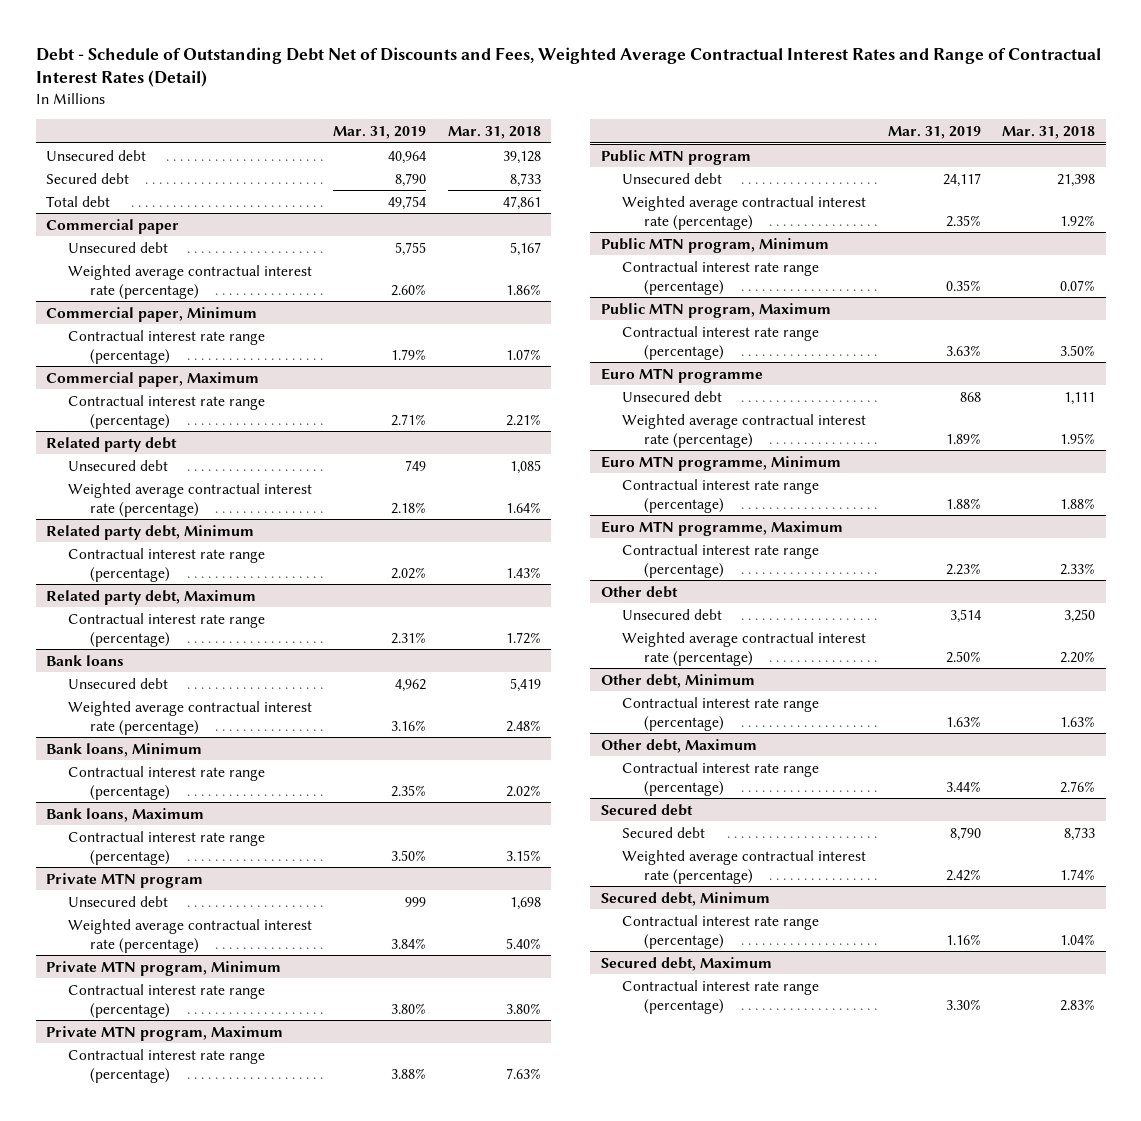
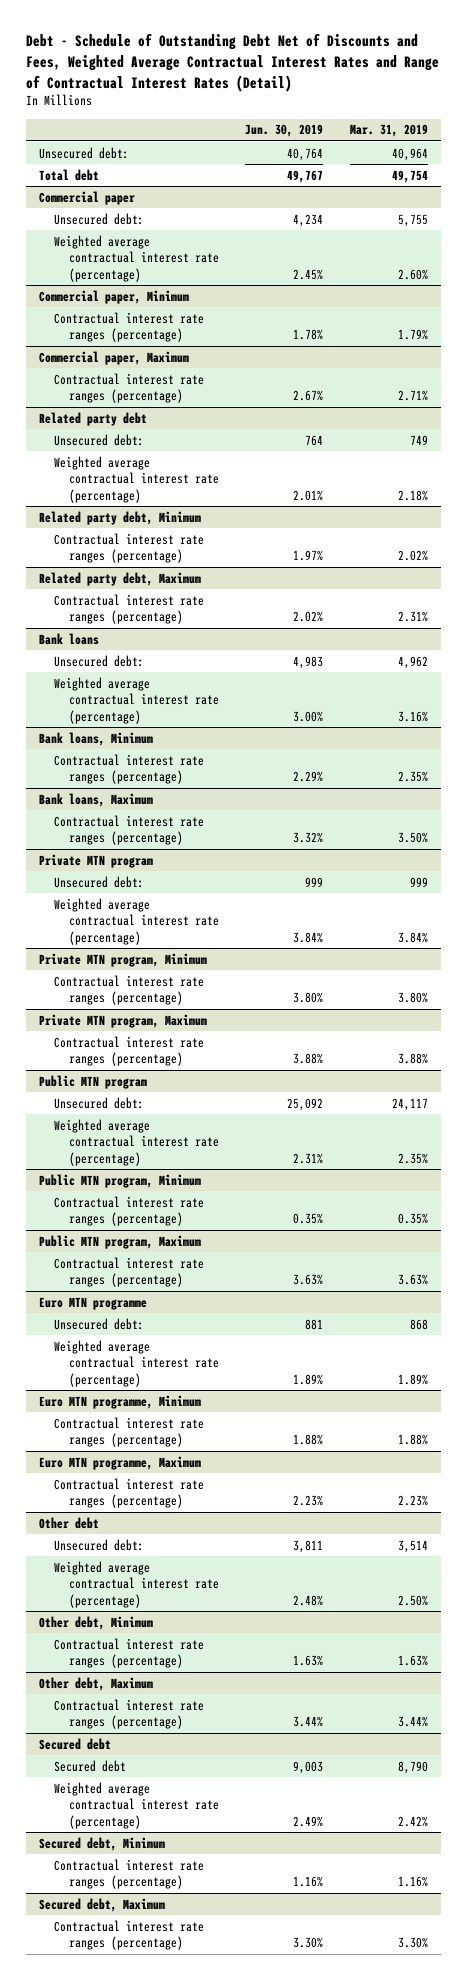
[447,126,541,140] Mar. 31, 2018 -> none
none -> [245,124,324,138] Jun. 30, 2019
[46,172,130,184] Secured debt -> none
[46,149,147,161] Unsecured debt -> [39,146,130,159] Unsecured debt:
[68,241,169,253] Unsecured debt -> [53,212,144,225] Unsecured debt:
[68,329,266,364] Contractual interest rate range (percentage) -> [53,311,204,343] Contractual interest rate ranges (percentage)
[68,394,266,429] Contractual interest rate range (percentage) -> [53,372,204,404] Contractual interest rate ranges (percentage)
[68,459,169,471] Unsecured debt -> [53,433,144,446] Unsecured debt:
[68,547,266,582] Contractual interest rate range (percentage) -> [53,532,204,564] Contractual interest rate ranges (percentage)
[68,612,266,647] Contractual interest rate range (percentage) -> [53,593,204,625] Contractual interest rate ranges (percentage)
[68,677,169,689] Unsecured debt -> [53,654,144,667] Unsecured debt:
[68,765,266,800] Contractual interest rate range (percentage) -> [53,753,204,785] Contractual interest rate ranges (percentage)
[68,830,266,865] Contractual interest rate range (percentage) -> [53,814,204,846] Contractual interest rate ranges (percentage)
[68,895,169,907] Unsecured debt -> [53,875,144,888] Unsecured debt:
[68,983,266,1018] Contractual interest rate range (percentage) -> [53,974,204,1006] Contractual interest rate ranges (percentage)
[68,1048,266,1083] Contractual interest rate range (percentage) -> [53,1035,204,1067] Contractual interest rate ranges (percentage)
[622,172,723,184] Unsecured debt -> [53,1096,144,1109] Unsecured debt:
[622,260,820,295] Contractual interest rate range (percentage) -> [53,1195,204,1227] Contractual interest rate ranges (percentage)
[622,325,820,360] Contractual interest rate range (percentage) -> [53,1256,204,1288] Contractual interest rate ranges (percentage)
[622,390,723,402] Unsecured debt -> [53,1317,144,1330] Unsecured debt:
[622,478,820,513] Contractual interest rate range (percentage) -> [53,1416,204,1448] Contractual interest rate ranges (percentage)
[622,543,820,578] Contractual interest rate range (percentage) -> [53,1477,204,1509] Contractual interest rate ranges (percentage)
[622,608,723,620] Unsecured debt -> [53,1538,144,1551] Unsecured debt:
[622,696,820,731] Contractual interest rate range (percentage) -> [53,1637,204,1669] Contractual interest rate ranges (percentage)
[622,761,820,796] Contractual interest rate range (percentage) -> [53,1698,204,1730] Contractual interest rate ranges (percentage)
[622,914,820,949] Contractual interest rate range (percentage) -> [53,1858,204,1890] Contractual interest rate ranges (percentage)
[622,979,820,1014] Contractual interest rate range (percentage) -> [53,1919,204,1951] Contractual interest rate ranges (percentage)

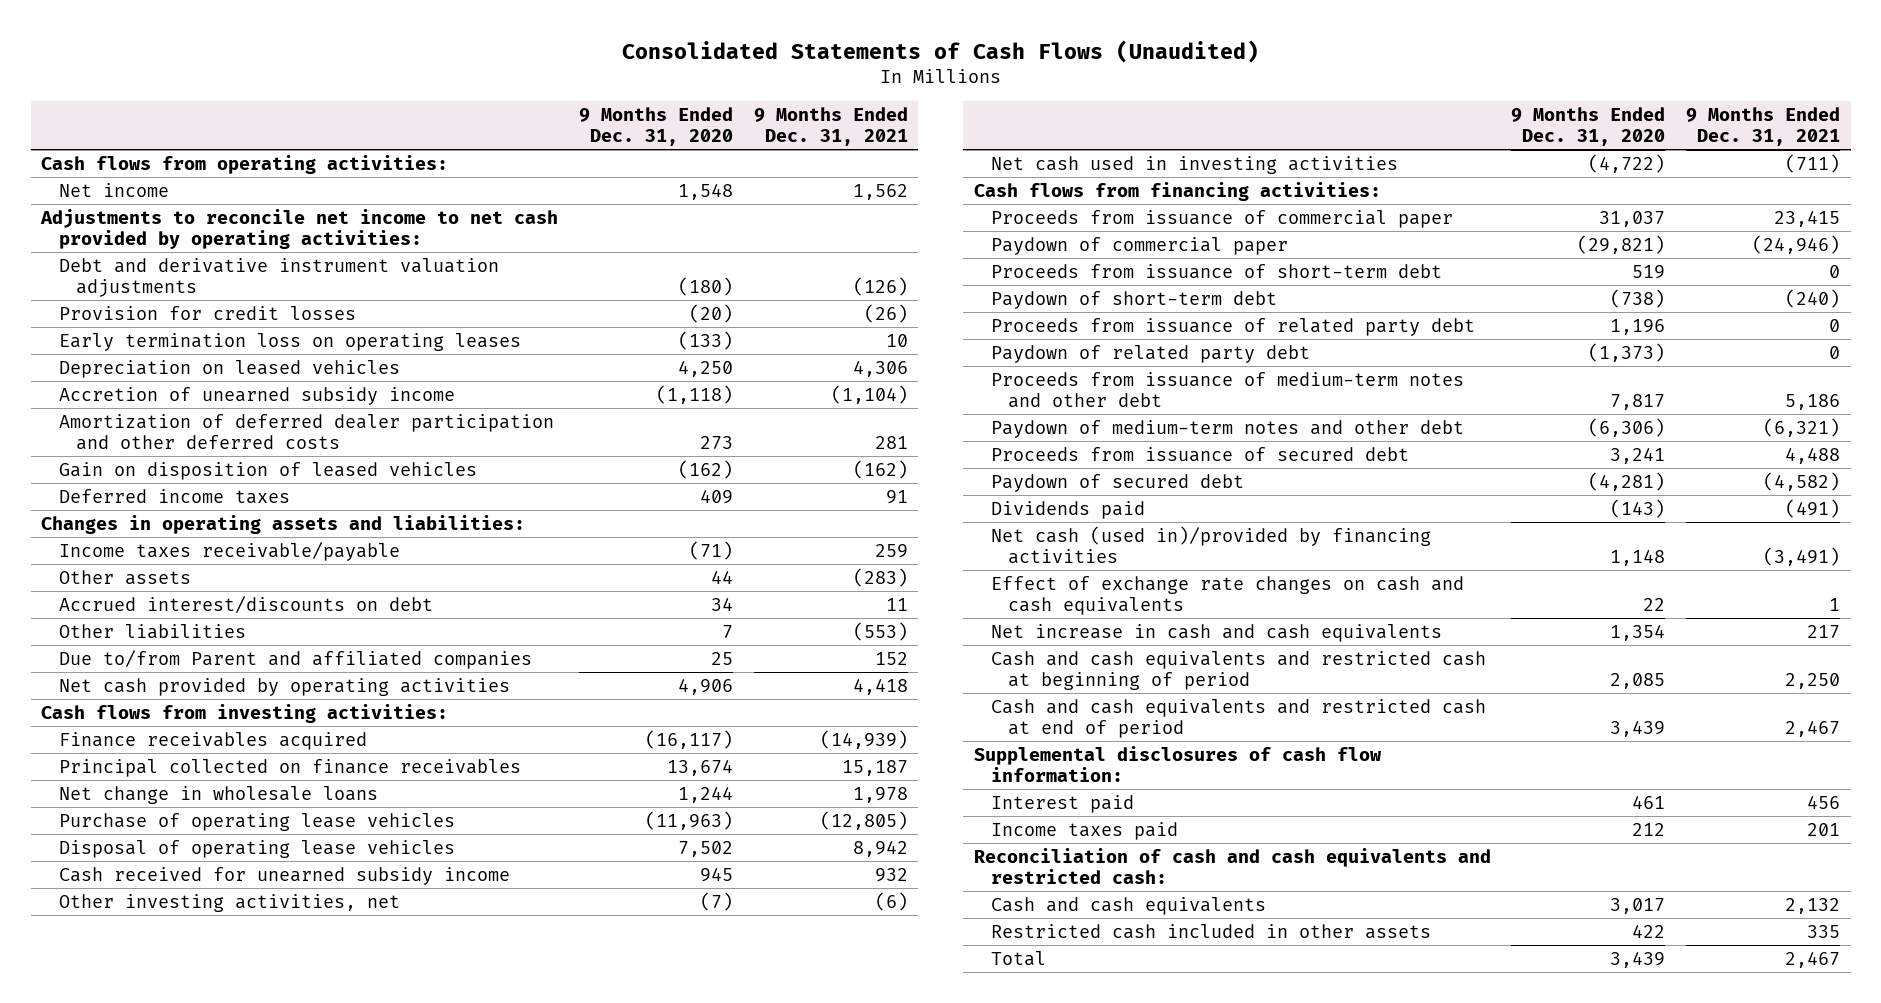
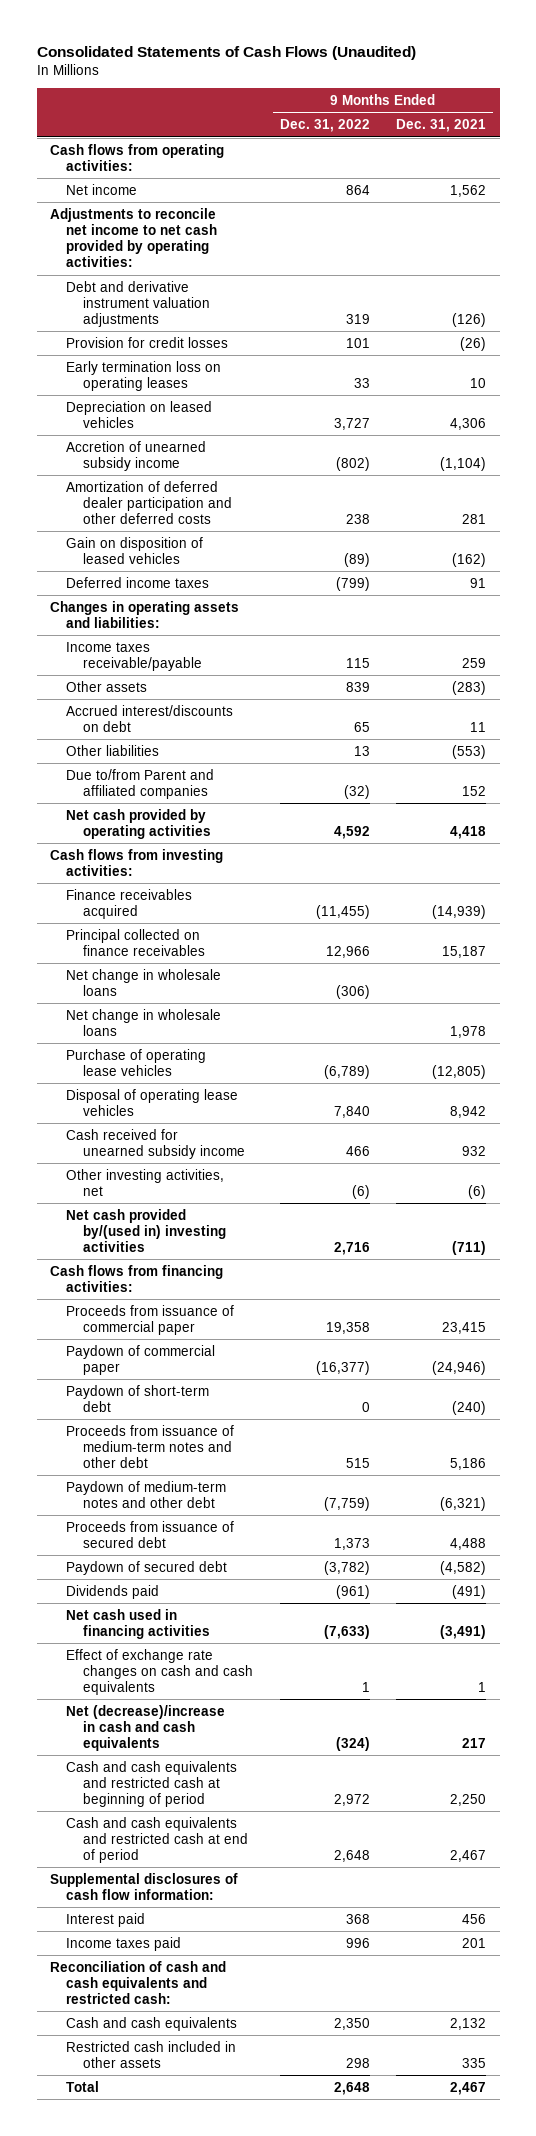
[578,106,733,147] 9 Months Ended Dec. 31, 2020 -> none
none -> [279,119,370,133] Dec. 31, 2022
none -> [66,968,222,996] Net change in wholesale loans
[990,155,1398,174] Net cash used in investing activities -> [66,1208,227,1252] Net cash provided by/(used in) investing activities
[990,263,1442,279] Proceeds from issuance of short-term debt -> none
[990,317,1475,336] Proceeds from issuance of related party debt -> none
[990,344,1310,363] Paydown of related party debt -> none
[990,525,1431,565] Net cash (used in)/provided by financing activities -> [66,1608,211,1639] Net cash used in financing activities
[990,623,1442,642] Net increase in cash and cash equivalents -> [66,1704,226,1751] Net (decrease)/increase in cash and cash equivalents

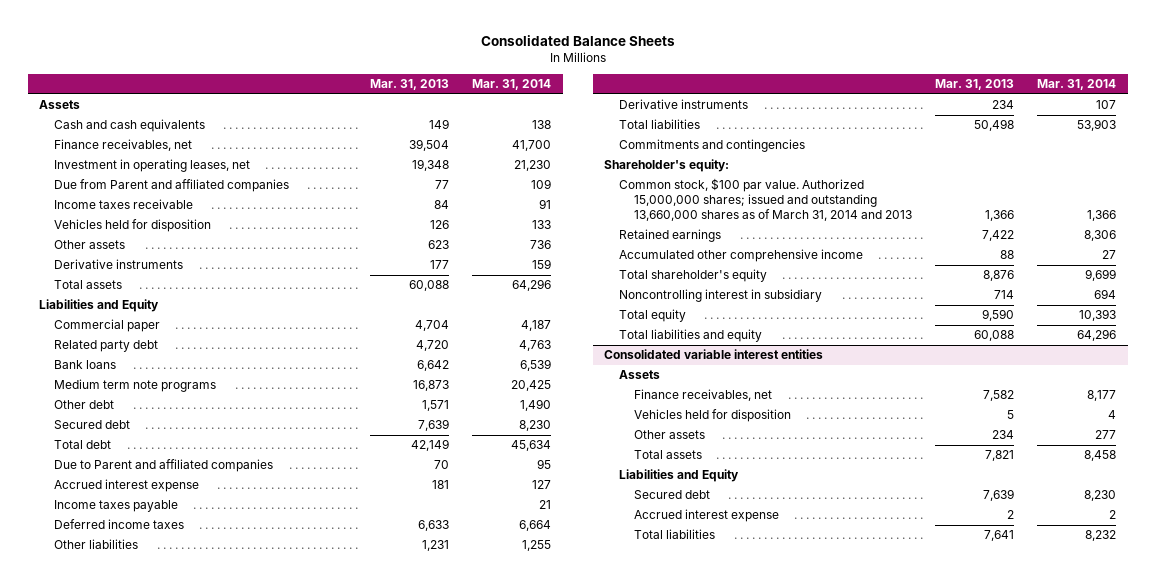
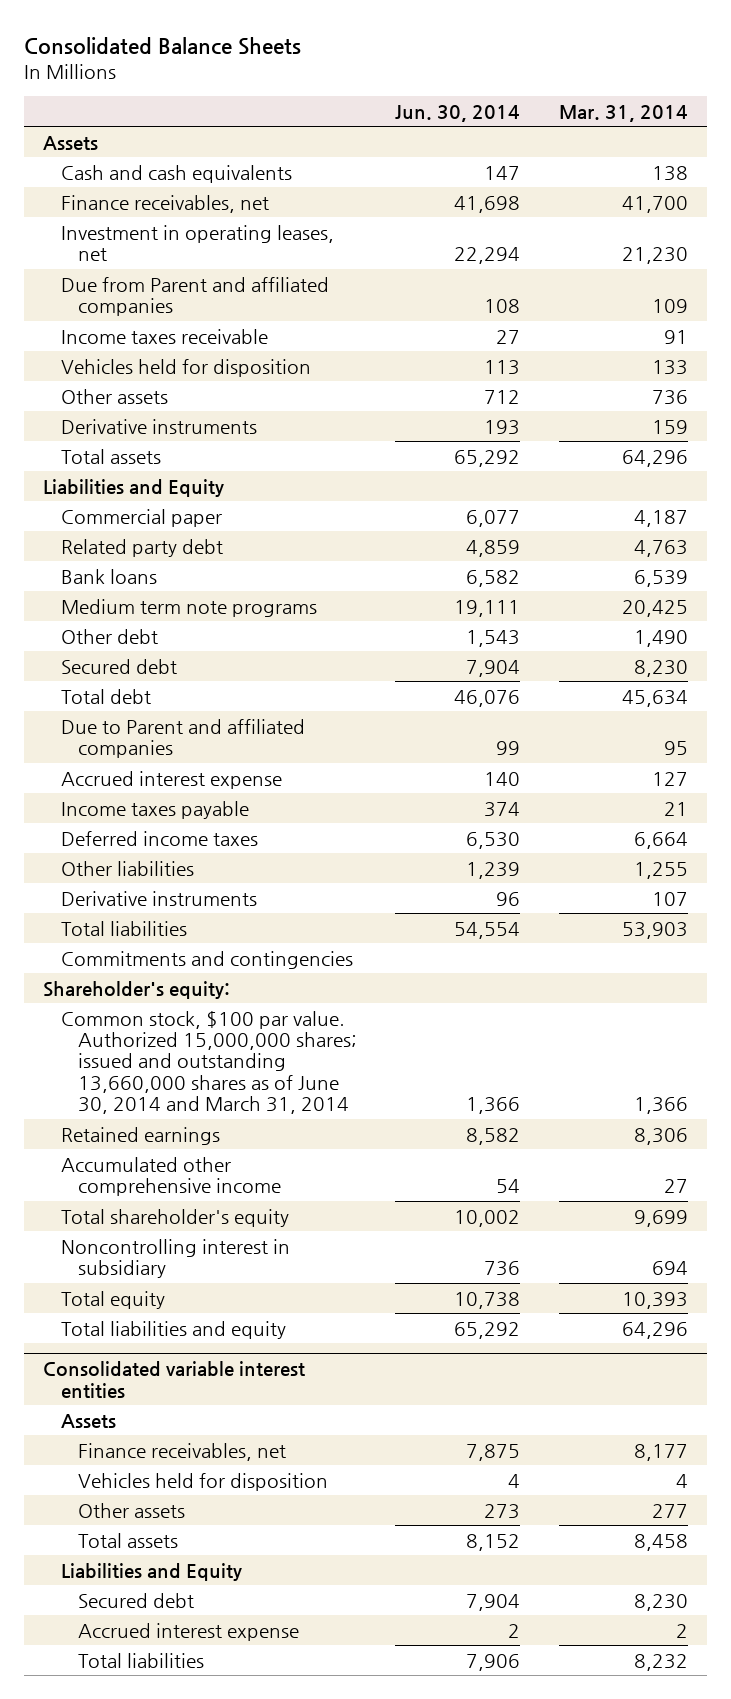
[369,78,449,90] Mar. 31, 2013 -> none
none -> [395,104,521,122] Jun. 30, 2014
[618,178,912,222] Common stock, $100 par value. Authorized 15,000,000 shares; issued and outstanding 13,660,000 shares as of March 31, 2014 and 2013 -> [60,1010,358,1115] Common stock, $100 par value. Authorized 15,000,000 shares; issued and outstanding 13,660,000 shares as of June 30, 2014 and March 31, 2014

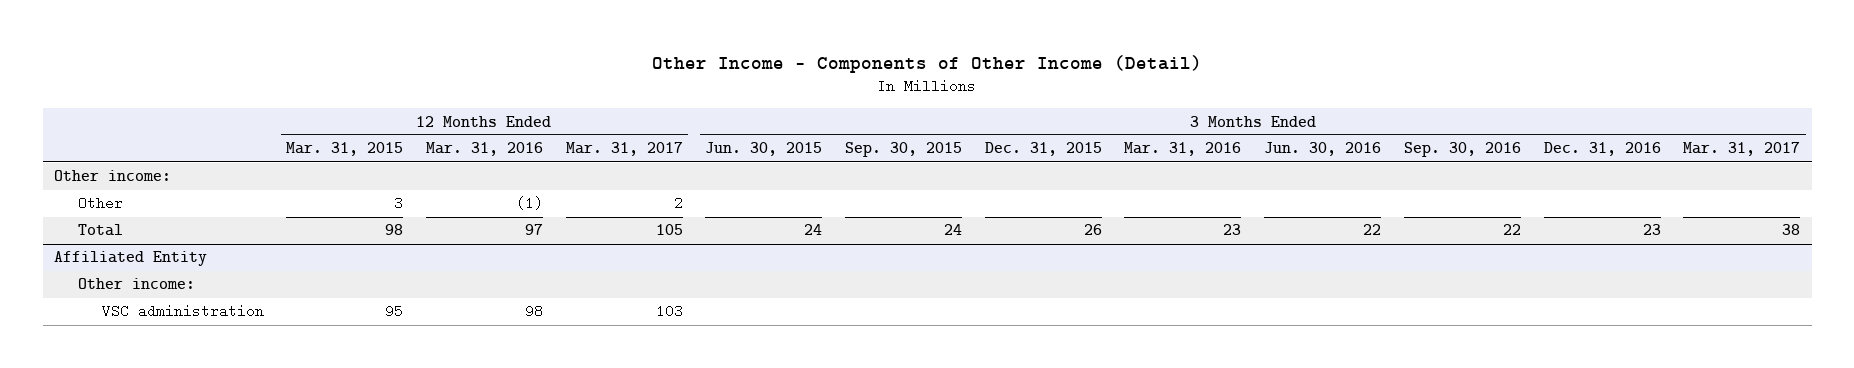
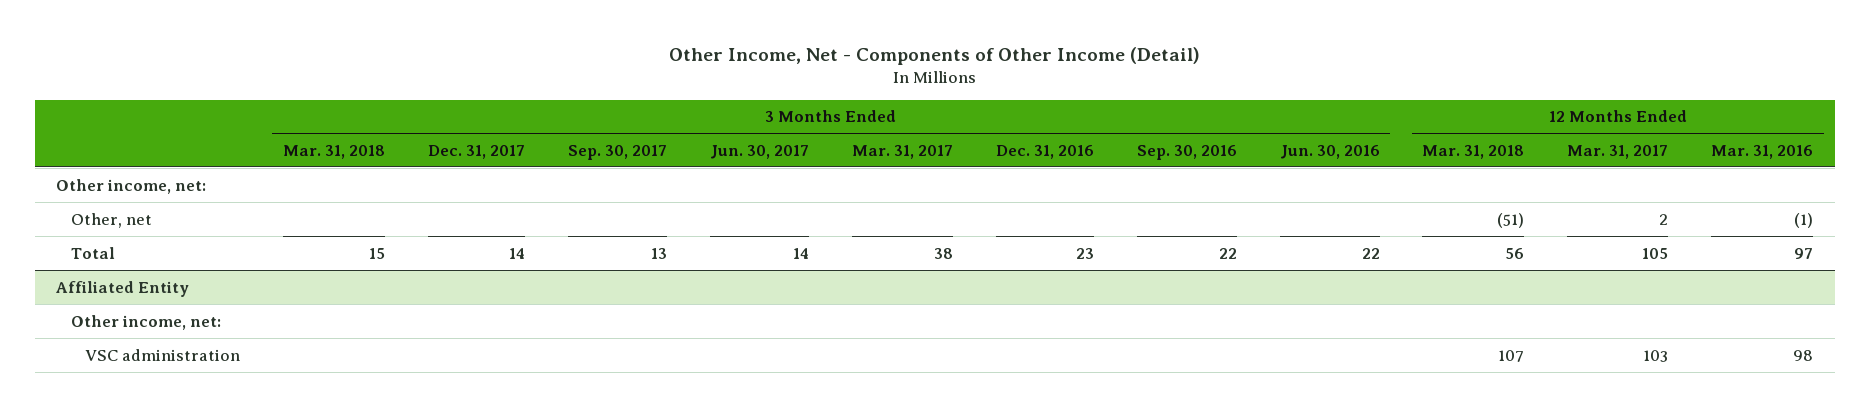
[652,54,1203,73] Other Income - Components of Other Income (Detail) -> [668,46,1200,65] Other Income, Net - Components of Other Income (Detail)
[286,142,404,157] Mar. 31, 2015 -> none
[705,142,823,157] Jun. 30, 2015 -> none
[845,142,963,158] Sep. 30, 2015 -> none
[984,142,1102,157] Dec. 31, 2015 -> none
[1124,142,1242,157] Mar. 31, 2016 -> none
none -> [282,144,385,159] Mar. 31, 2018
none -> [427,144,525,159] Dec. 31, 2017
none -> [567,144,667,160] Sep. 30, 2017
none -> [709,144,809,159] Jun. 30, 2017
none -> [1422,144,1525,159] Mar. 31, 2018
[54,170,172,182] Other income: -> [56,178,207,194] Other income, net:
[77,196,123,211] Other -> [70,212,152,228] Other, net
[77,278,195,290] Other income: -> [70,314,221,330] Other income, net:

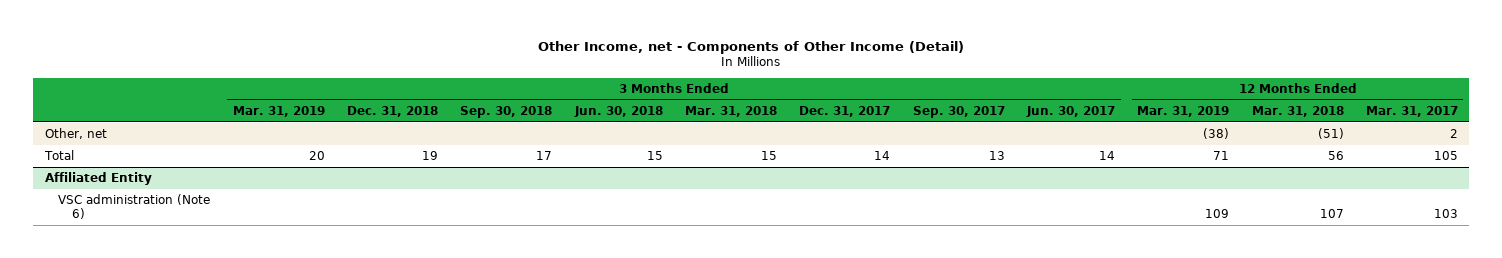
[668,46,1200,65] Other Income, Net - Components of Other Income (Detail) -> [538,40,965,54] Other Income, net - Components of Other Income (Detail)
[851,144,953,159] Mar. 31, 2017 -> none
[995,144,1094,159] Dec. 31, 2016 -> none
[1136,144,1237,160] Sep. 30, 2016 -> none
[1279,144,1380,159] Jun. 30, 2016 -> none
[1711,144,1814,159] Mar. 31, 2016 -> none
none -> [232,105,325,117] Mar. 31, 2019
none -> [347,105,439,117] Dec. 31, 2018
none -> [460,105,553,118] Sep. 30, 2018
none -> [573,105,663,117] Jun. 30, 2018
none -> [1137,105,1230,117] Mar. 31, 2019
[56,178,207,194] Other income, net: -> none
[70,314,221,330] Other income, net: -> none
[84,348,240,361] VSC administration -> [58,194,211,220] VSC administration (Note 6)

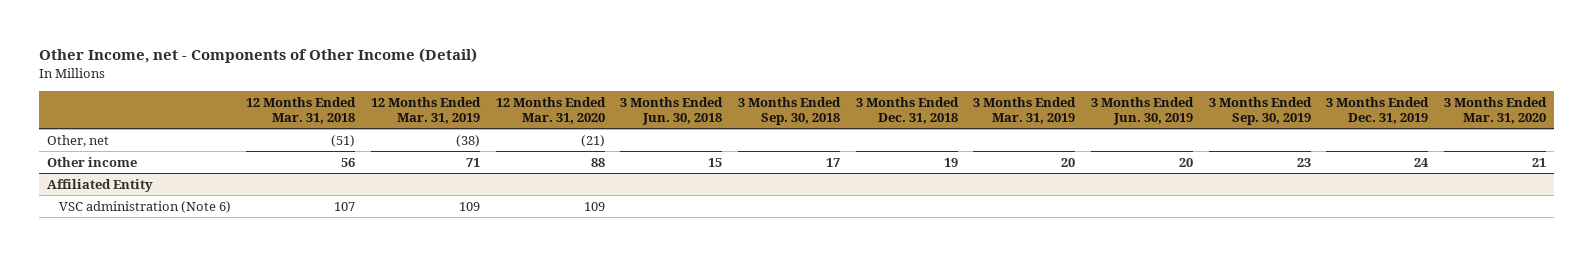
[684,105,777,117] Mar. 31, 2018 -> none
[799,105,891,117] Dec. 31, 2017 -> none
[912,105,1005,118] Sep. 30, 2017 -> none
[1025,105,1115,117] Jun. 30, 2017 -> none
[1365,105,1458,117] Mar. 31, 2017 -> none
none -> [495,96,606,125] 12 Months Ended Mar. 31, 2020
none -> [1091,96,1195,126] 3 Months Ended Jun. 30, 2019
none -> [1208,96,1312,126] 3 Months Ended Sep. 30, 2019
none -> [1326,96,1430,125] 3 Months Ended Dec. 31, 2019
none -> [1444,96,1548,125] 3 Months Ended Mar. 31, 2020
[43,150,74,161] Total -> [47,156,138,167] Other income

